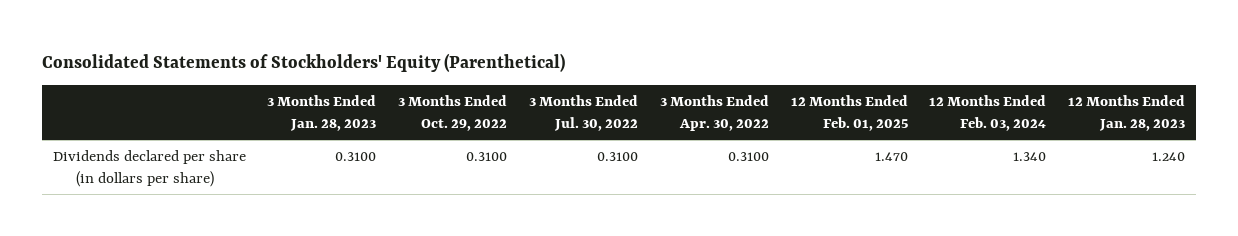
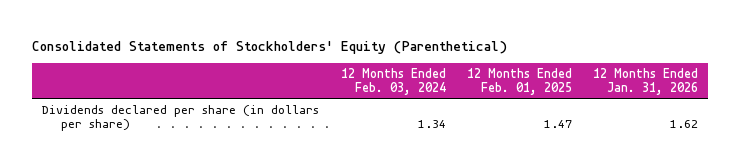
[267,95,377,132] 3 Months Ended Jan. 28, 2023 -> none
[398,95,508,132] 3 Months Ended Oct. 29, 2022 -> none
[529,95,639,132] 3 Months Ended Jul. 30, 2022 -> none
[659,95,769,132] 3 Months Ended Apr. 30, 2022 -> none
[1068,95,1186,132] 12 Months Ended Jan. 28, 2023 -> none
none -> [592,67,698,96] 12 Months Ended Jan. 31, 2026
[874,152,908,162] 1.470 -> [543,119,572,128] 1.47
[1013,152,1047,162] 1.340 -> [417,119,446,128] 1.34

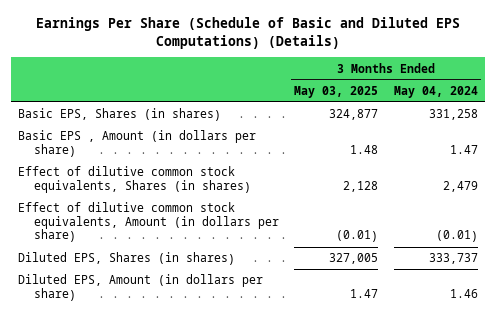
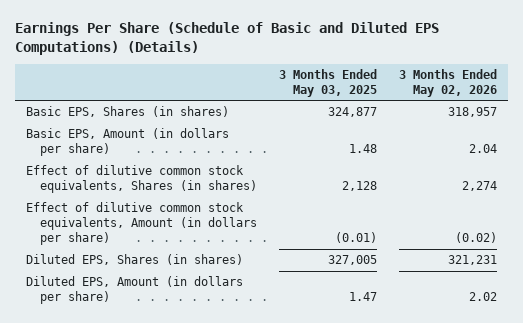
[393,85,478,98] May 04, 2024 -> none
none -> [398,68,497,97] 3 Months Ended May 02, 2026
[18,130,257,157] Basic EPS , Amount (in dollars per share) -> [25,128,229,157] Basic EPS, Amount (in dollars per share)

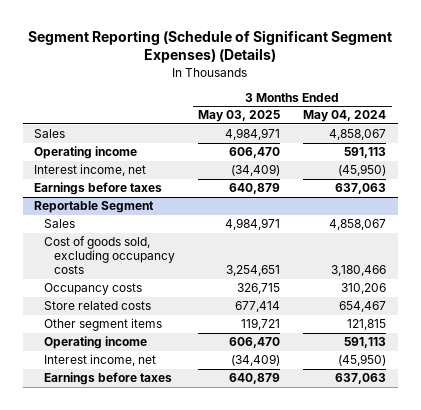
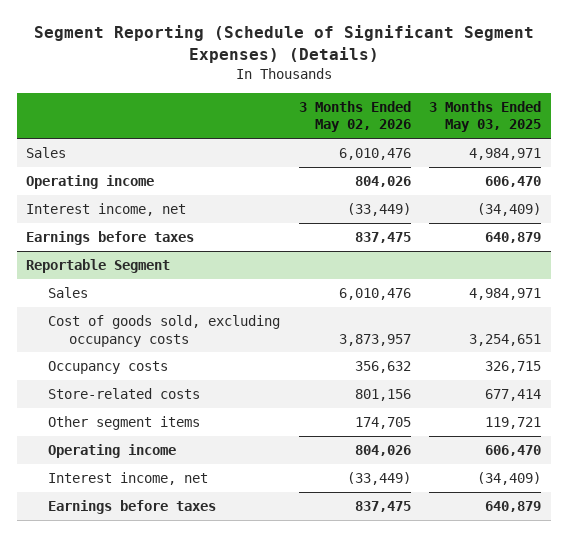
[303,110,387,123] May 04, 2024 -> none
none -> [298,100,411,133] 3 Months Ended May 02, 2026
[44,301,152,311] Store related costs -> [47,387,200,399] Store-related costs

